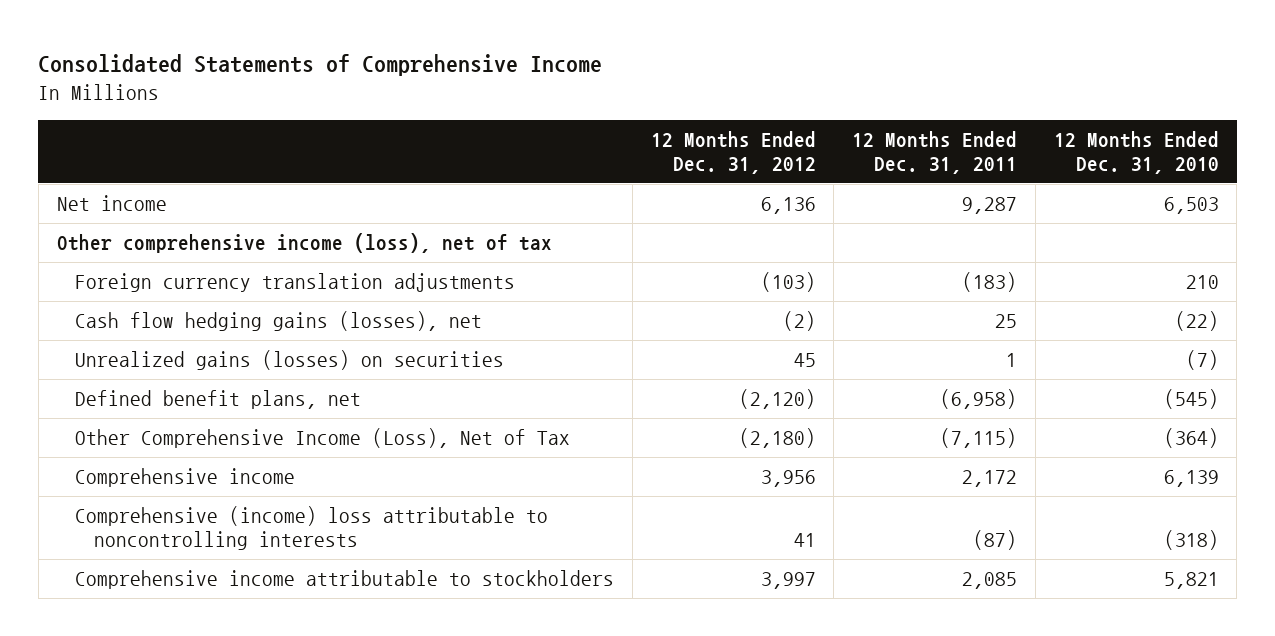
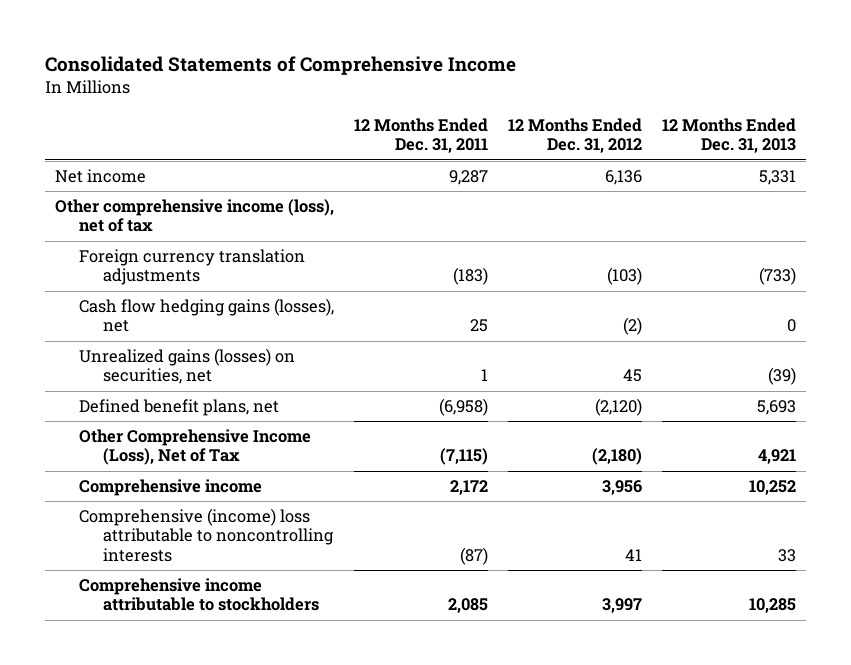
[1053,130,1219,175] 12 Months Ended Dec. 31, 2010 -> none
none -> [661,118,796,154] 12 Months Ended Dec. 31, 2013
[75,350,505,371] Unrealized gains (losses) on securities -> [79,348,296,385] Unrealized gains (losses) on securities, net

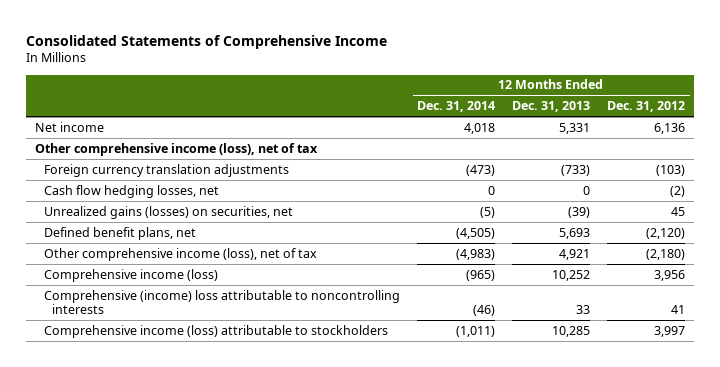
[353,118,488,154] 12 Months Ended Dec. 31, 2011 -> none
none -> [416,101,495,113] Dec. 31, 2014
[79,298,335,333] Cash flow hedging gains (losses), net -> [43,184,219,198] Cash flow hedging losses, net
[79,429,312,466] Other Comprehensive Income (Loss), Net of Tax -> [43,247,317,261] Other comprehensive income (loss), net of tax
[79,479,263,497] Comprehensive income -> [43,268,218,282] Comprehensive income (loss)
[79,578,320,612] Comprehensive income attributable to stockholders -> [43,324,388,338] Comprehensive income (loss) attributable to stockholders

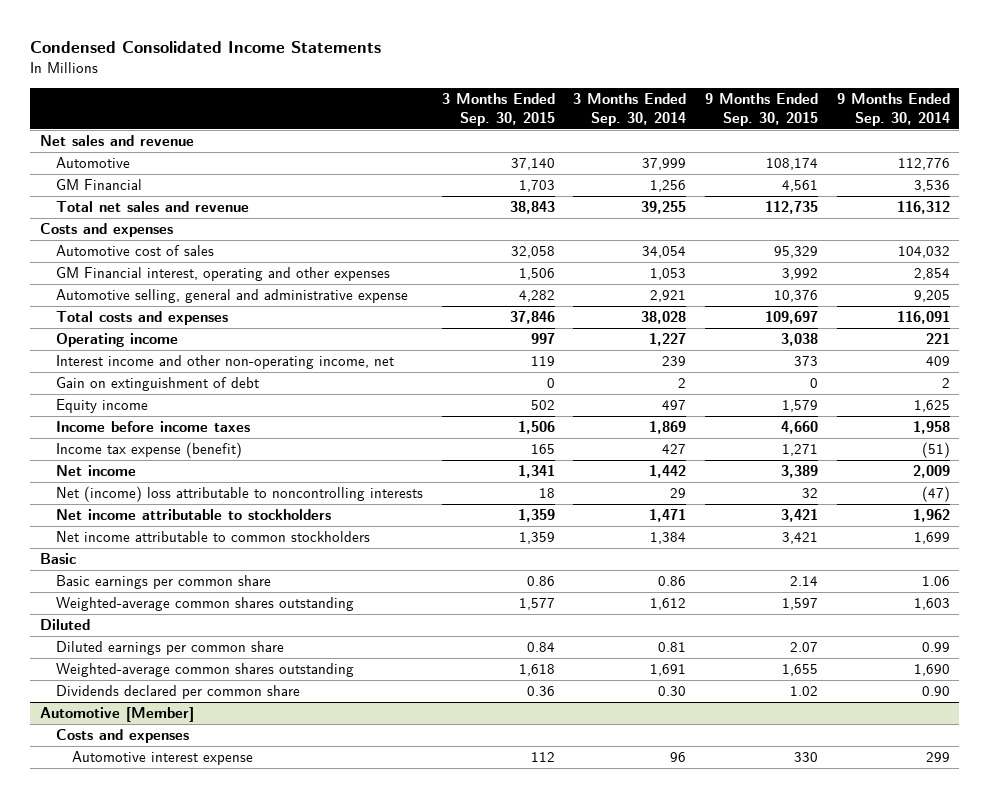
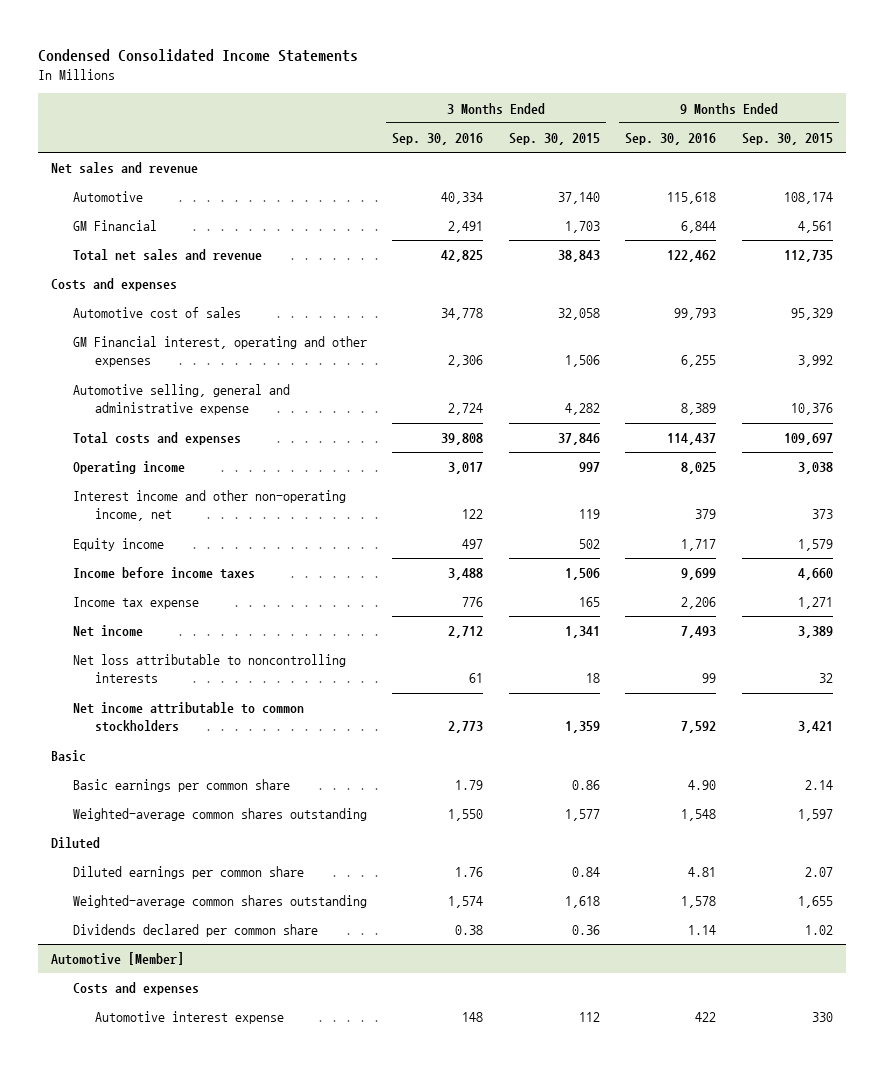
[573,92,687,126] 3 Months Ended Sep. 30, 2014 -> none
[836,92,950,126] 9 Months Ended Sep. 30, 2014 -> none
none -> [392,132,484,145] Sep. 30, 2016
none -> [625,132,717,145] Sep. 30, 2016
[55,377,259,392] Gain on extinguishment of debt -> none
[55,442,242,459] Income tax expense (benefit) -> [72,597,199,610] Income tax expense
[55,509,331,521] Net income attributable to stockholders -> none
[55,486,423,503] Net (income) loss attributable to noncontrolling interests -> [72,654,346,684] Net loss attributable to noncontrolling interests

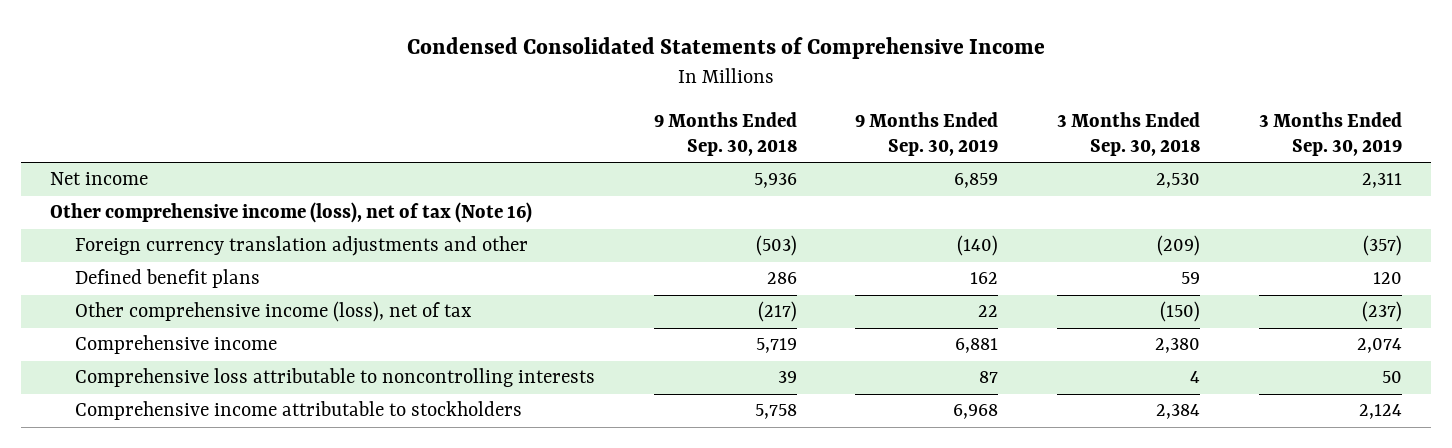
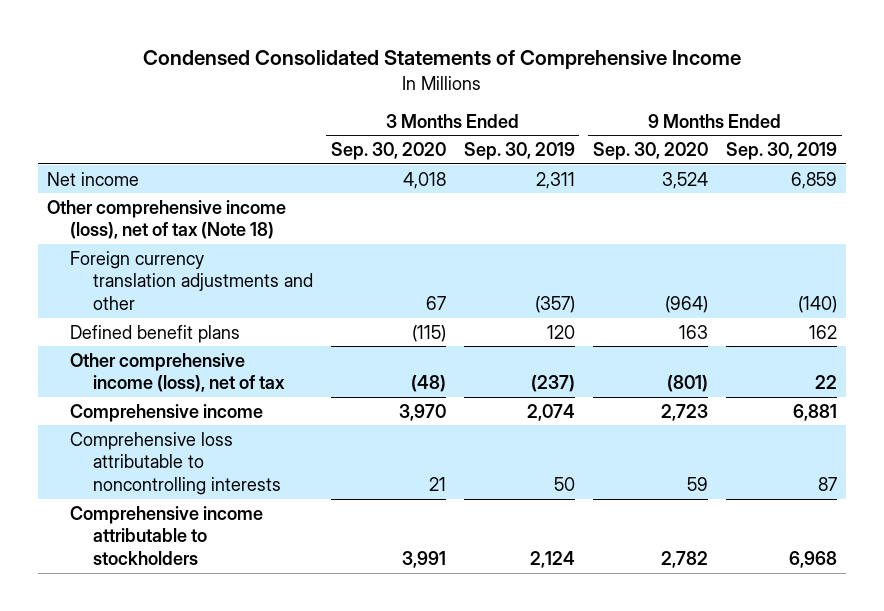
[653,112,797,156] 9 Months Ended Sep. 30, 2018 -> none
[1056,112,1200,156] 3 Months Ended Sep. 30, 2018 -> none
none -> [330,142,446,161] Sep. 30, 2020
none -> [593,142,709,161] Sep. 30, 2020
[50,202,533,224] Other comprehensive income (loss), net of tax (Note 16) -> [46,199,286,240] Other comprehensive income (loss), net of tax (Note 18)

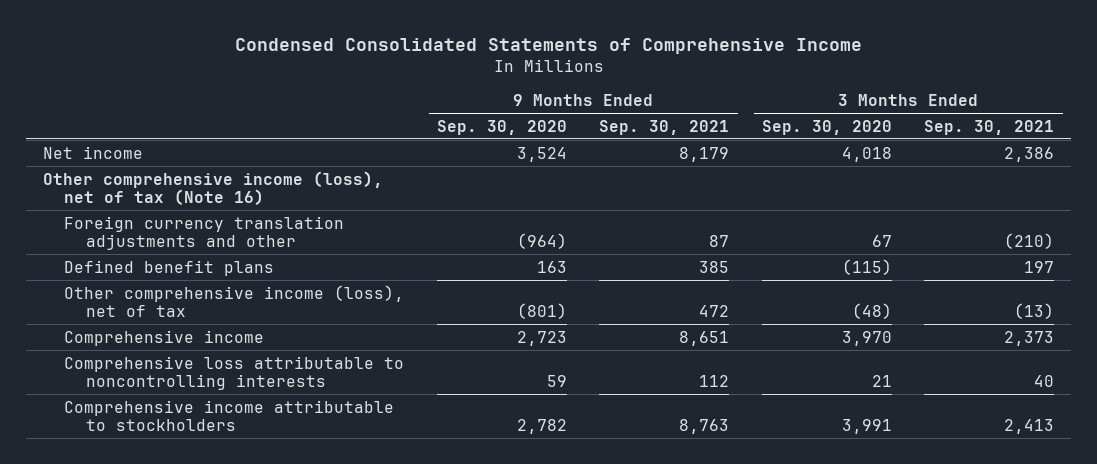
[463,142,575,161] Sep. 30, 2019 -> none
[726,142,838,161] Sep. 30, 2019 -> none
none -> [599,119,730,135] Sep. 30, 2021
none -> [924,119,1055,135] Sep. 30, 2021
[46,199,286,240] Other comprehensive income (loss), net of tax (Note 18) -> [42,170,383,205] Other comprehensive income (loss), net of tax (Note 16)

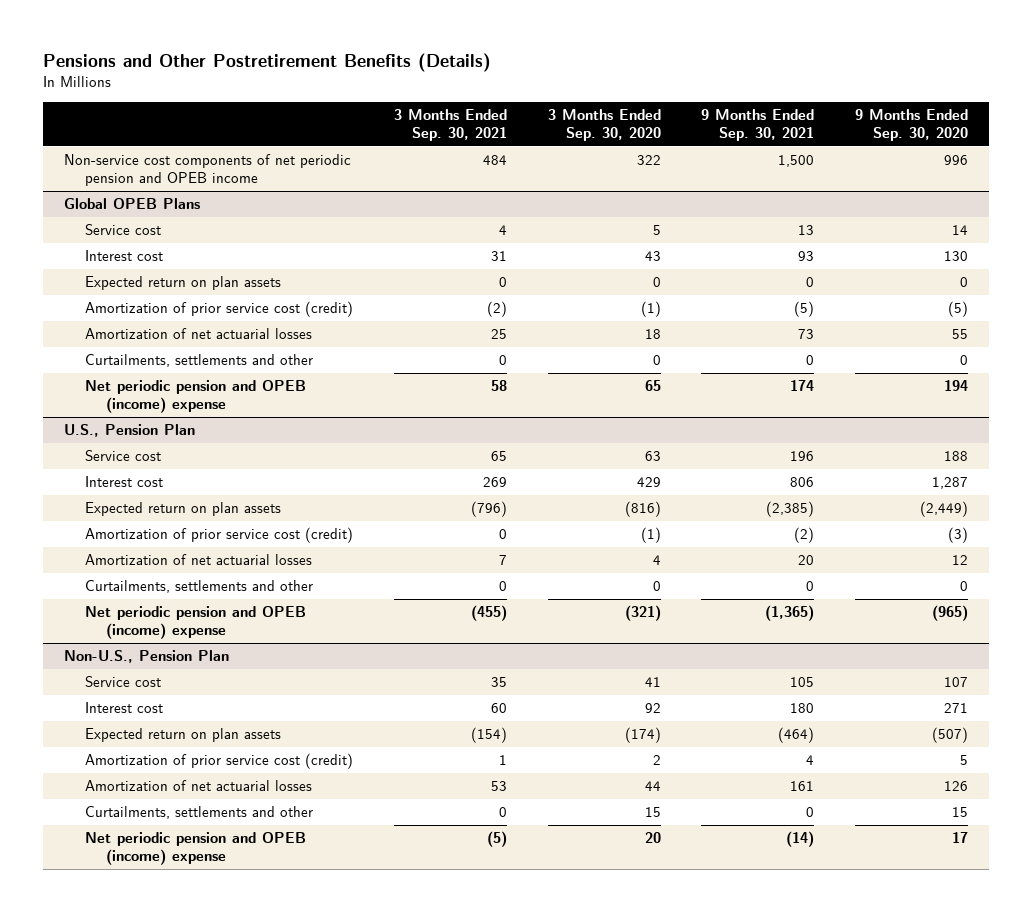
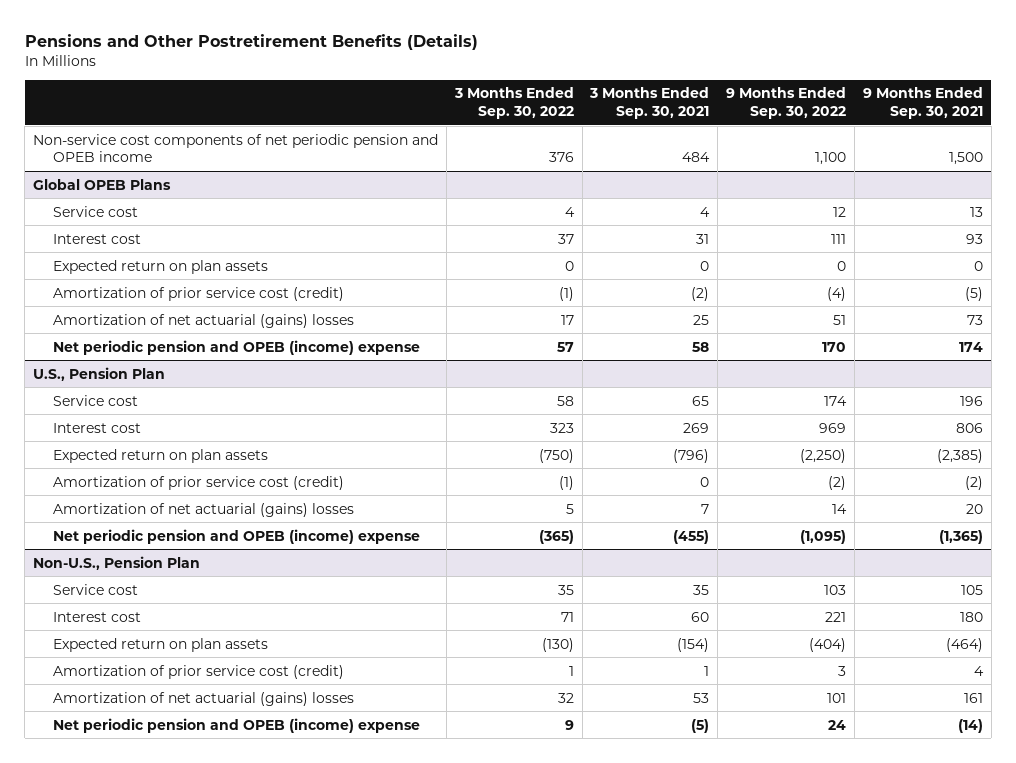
[547,109,661,142] 3 Months Ended Sep. 30, 2020 -> none
[855,109,969,142] 9 Months Ended Sep. 30, 2020 -> none
none -> [453,87,574,120] 3 Months Ended Sep. 30, 2022
none -> [726,87,847,120] 9 Months Ended Sep. 30, 2022
[84,354,313,368] Curtailments, settlements and other -> none
[84,328,312,340] Amortization of net actuarial losses -> [52,313,354,328] Amortization of net actuarial (gains) losses
[84,580,313,594] Curtailments, settlements and other -> none
[84,554,312,566] Amortization of net actuarial losses -> [52,502,354,517] Amortization of net actuarial (gains) losses
[84,806,313,820] Curtailments, settlements and other -> none
[84,780,312,792] Amortization of net actuarial losses -> [52,691,354,706] Amortization of net actuarial (gains) losses

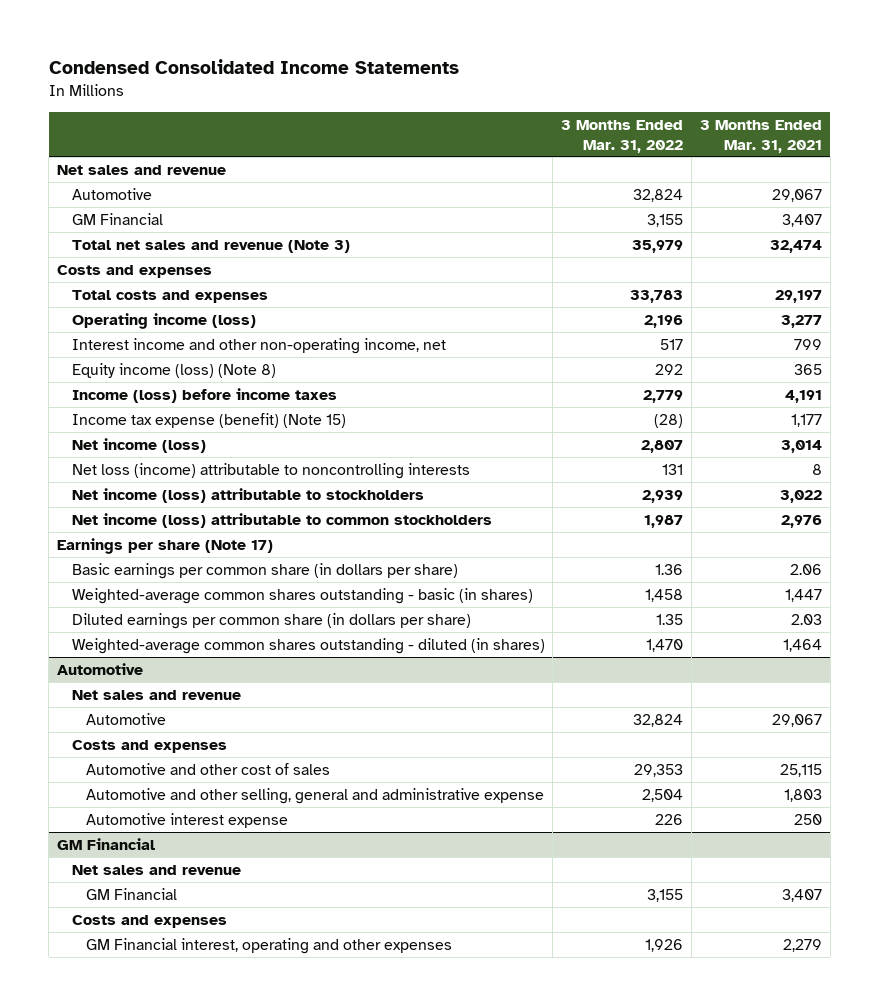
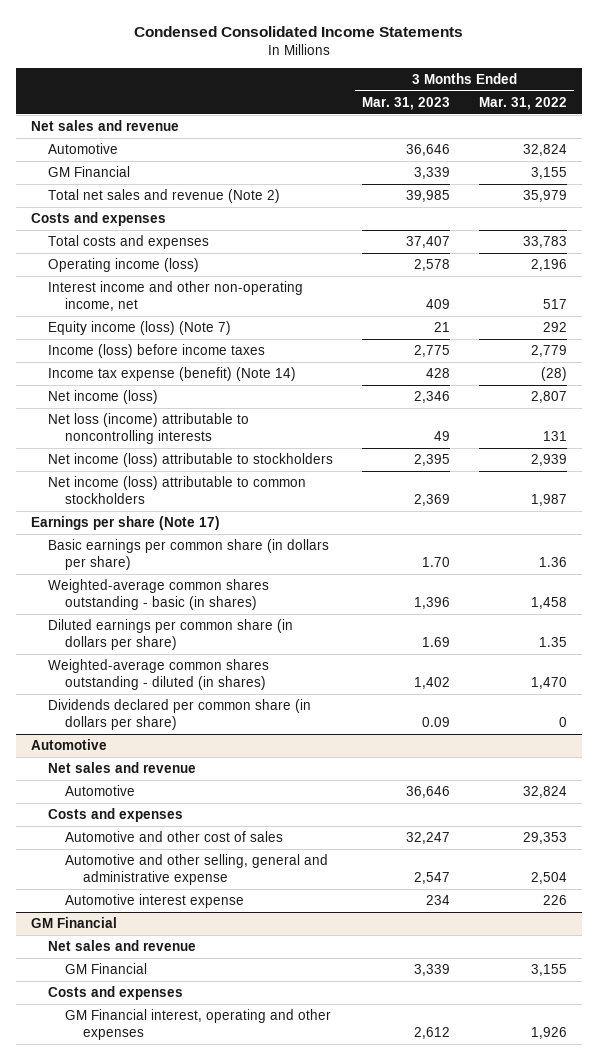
[699,119,822,153] 3 Months Ended Mar. 31, 2021 -> none
none -> [362,96,451,110] Mar. 31, 2023
[71,239,350,253] Total net sales and revenue (Note 3) -> [47,189,280,204] Total net sales and revenue (Note 2)
[71,362,276,378] Equity income (loss) (Note 8) -> [47,321,231,336] Equity income (loss) (Note 7)
[71,412,346,428] Income tax expense (benefit) (Note 15) -> [47,367,296,382] Income tax expense (benefit) (Note 14)
none -> [47,699,311,731] Dividends declared per common share (in dollars per share)

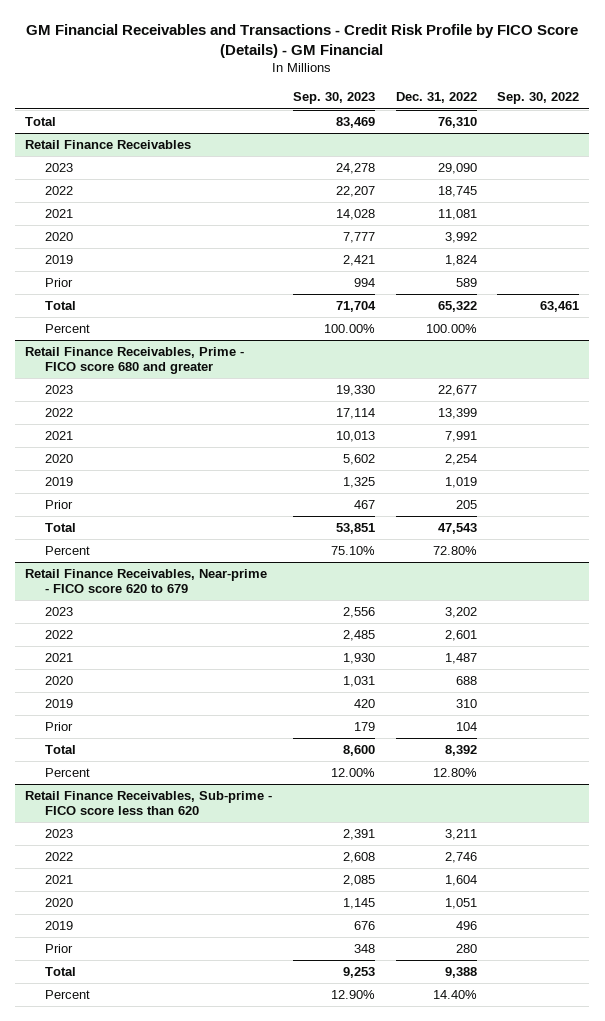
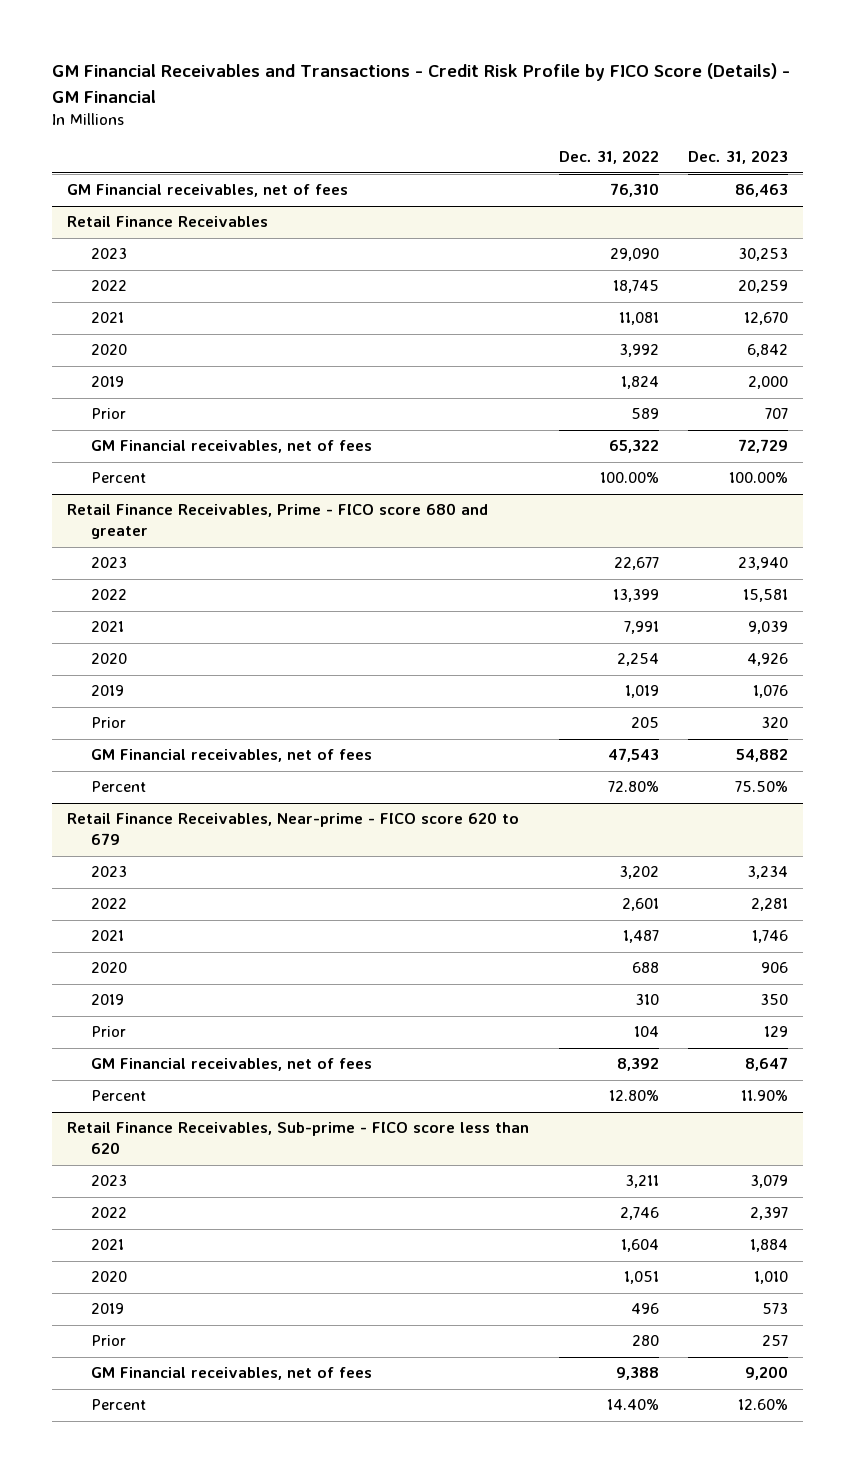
[293,92,376,105] Sep. 30, 2023 -> none
[497,92,580,105] Sep. 30, 2022 -> none
none -> [688,150,789,165] Dec. 31, 2023
[25,117,57,127] Total -> [67,184,349,198] GM Financial receivables, net of fees
[44,301,76,311] Total -> [91,440,373,454] GM Financial receivables, net of fees
[44,523,76,533] Total -> [91,749,373,763] GM Financial receivables, net of fees
[44,745,76,755] Total -> [91,1058,373,1072] GM Financial receivables, net of fees
[44,967,76,977] Total -> [91,1367,373,1381] GM Financial receivables, net of fees

